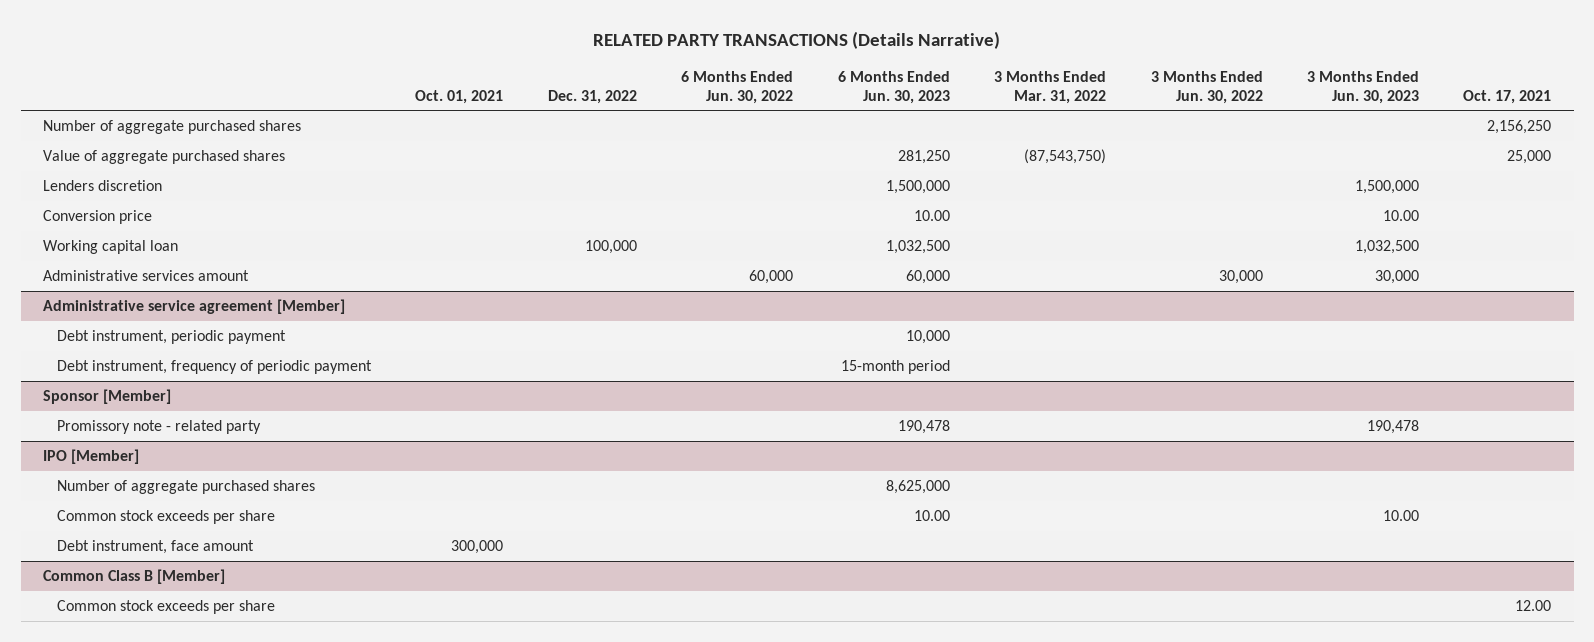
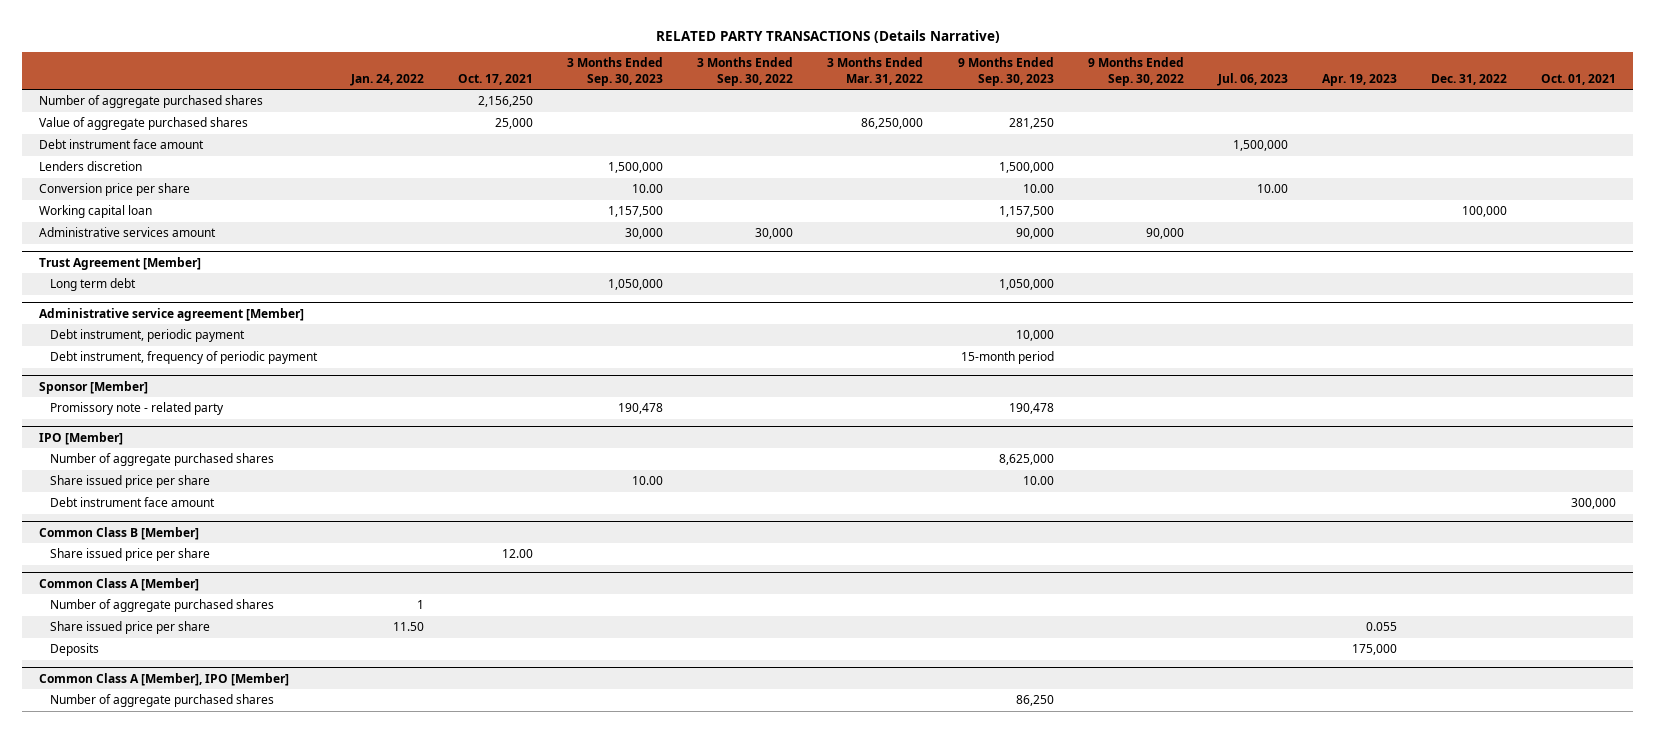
[681,70,794,104] 6 Months Ended Jun. 30, 2022 -> none
[837,70,950,104] 6 Months Ended Jun. 30, 2023 -> none
[1150,70,1263,104] 3 Months Ended Jun. 30, 2022 -> none
[1307,70,1420,104] 3 Months Ended Jun. 30, 2023 -> none
none -> [350,73,425,86] Jan. 24, 2022
none -> [567,57,664,86] 3 Months Ended Sep. 30, 2023
none -> [697,57,794,86] 3 Months Ended Sep. 30, 2022
none -> [957,57,1054,86] 9 Months Ended Sep. 30, 2023
none -> [1087,57,1184,86] 9 Months Ended Sep. 30, 2022
none -> [1216,72,1288,86] Jul. 06, 2023
none -> [1321,73,1397,86] Apr. 19, 2023
[1024,149,1107,165] (87,543,750) -> [861,118,924,130] 86,250,000
none -> [39,139,205,150] Debt instrument face amount
[42,210,152,225] Conversion price -> [39,183,191,197] Conversion price per share
none -> [39,256,202,270] Trust Agreement [Member]
none -> [50,278,137,292] Long term debt
[56,510,275,525] Common stock exceeds per share -> [50,475,211,489] Share issued price per share
[56,540,254,555] Debt instrument, face amount -> [50,497,216,508] Debt instrument face amount
[56,600,275,615] Common stock exceeds per share -> [50,548,211,562] Share issued price per share
none -> [39,577,200,591] Common Class A [Member]
none -> [50,599,275,613] Number of aggregate purchased shares
none -> [50,621,211,635] Share issued price per share
none -> [50,643,100,657] Deposits
none -> [39,672,290,686] Common Class A [Member], IPO [Member]
none -> [50,694,275,708] Number of aggregate purchased shares

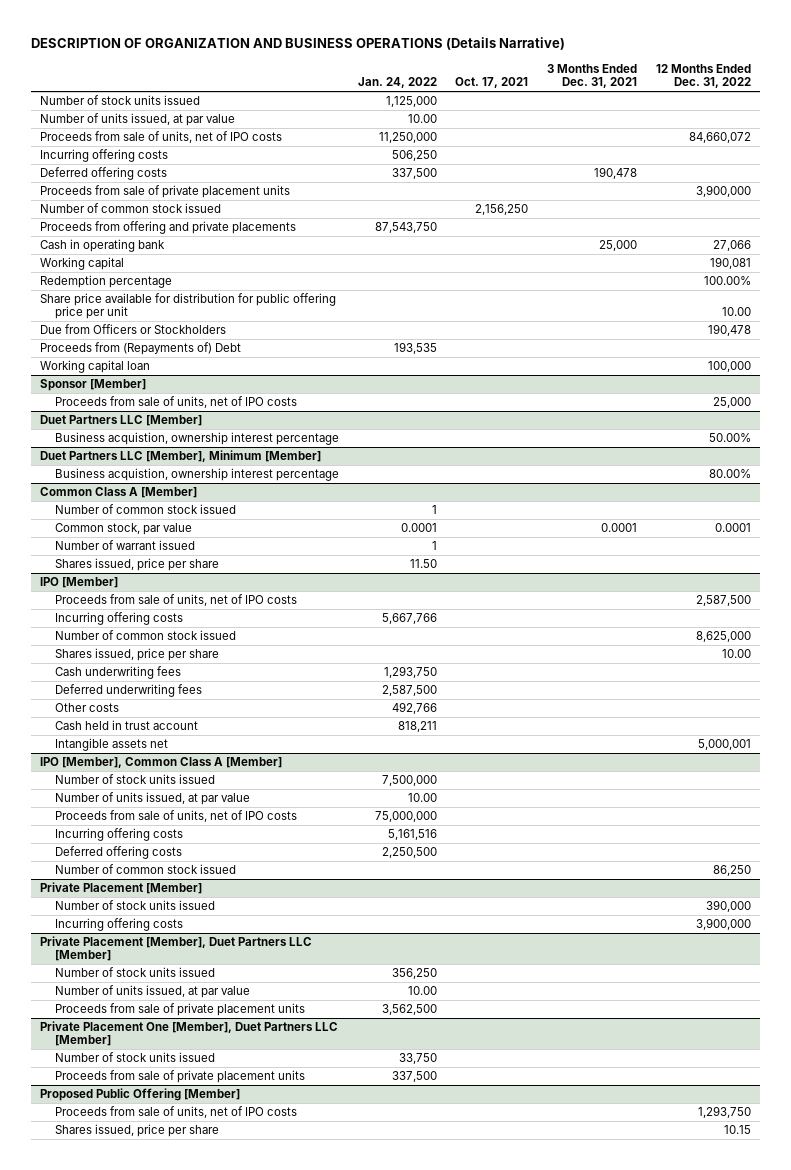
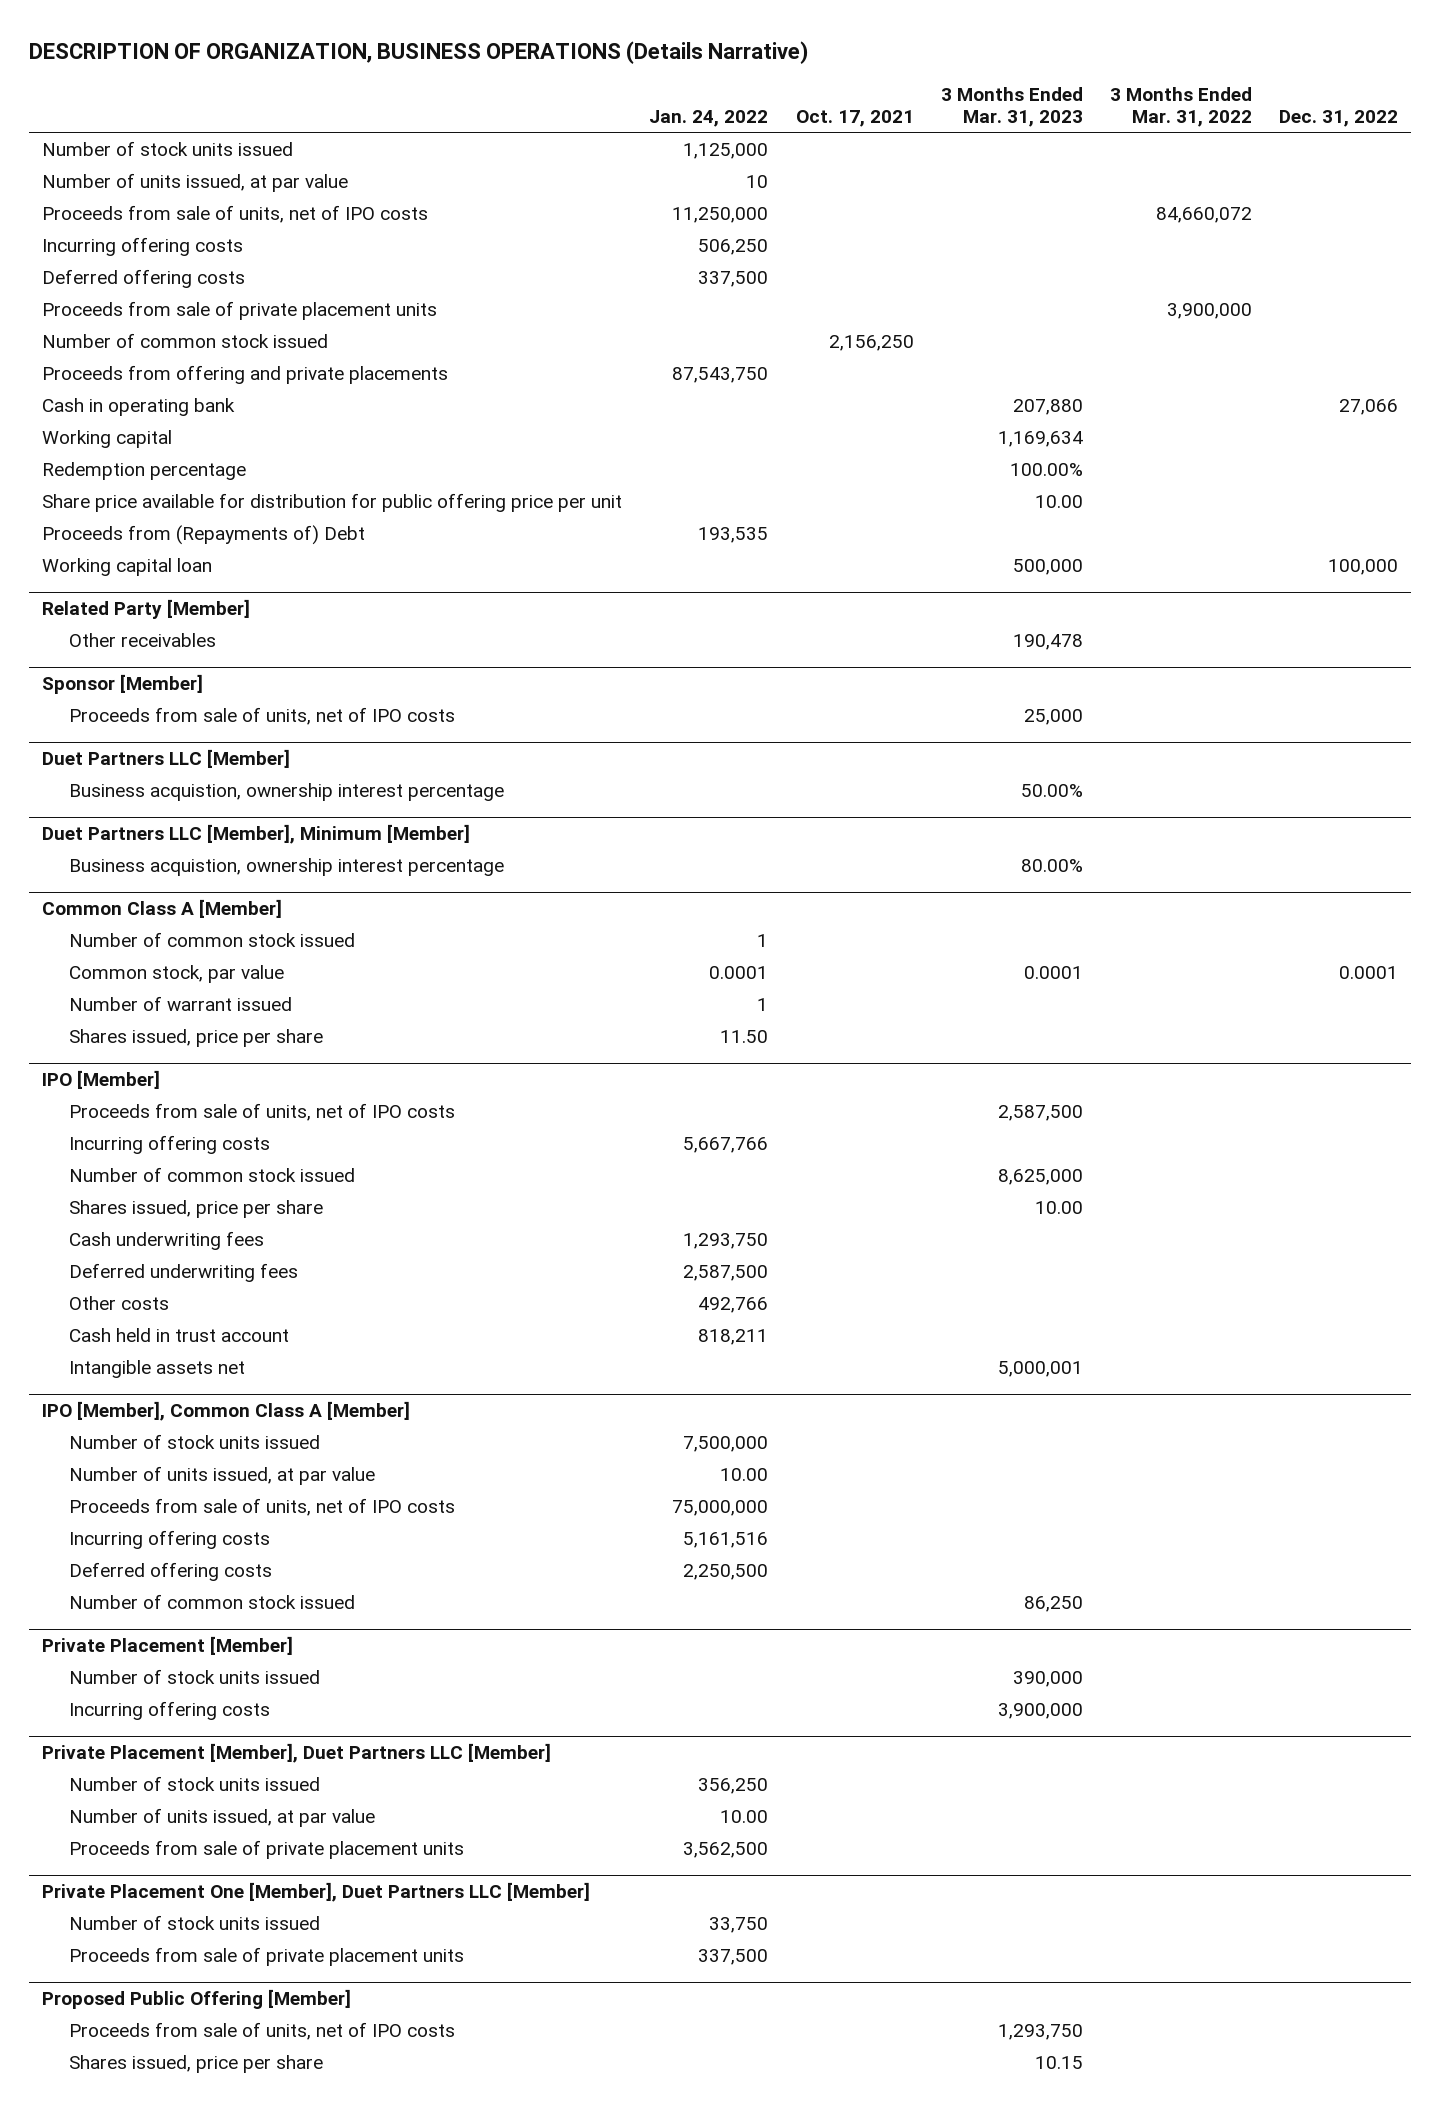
[30,37,565,51] DESCRIPTION OF ORGANIZATION AND BUSINESS OPERATIONS (Details Narrative) -> [28,40,808,64] DESCRIPTION OF ORGANIZATION, BUSINESS OPERATIONS (Details Narrative)
[547,63,638,89] 3 Months Ended Dec. 31, 2021 -> none
[655,63,751,89] 12 Months Ended Dec. 31, 2022 -> none
none -> [940,86,1083,128] 3 Months Ended Mar. 31, 2023
none -> [1109,86,1252,128] 3 Months Ended Mar. 31, 2022
none -> [1278,110,1398,128] Dec. 31, 2022
[407,114,437,124] 10.00 -> [746,174,769,188] 10
[40,324,227,335] Due from Officers or Stockholders -> none
none -> [42,598,251,619] Related Party [Member]
none -> [69,632,217,647] Other receivables

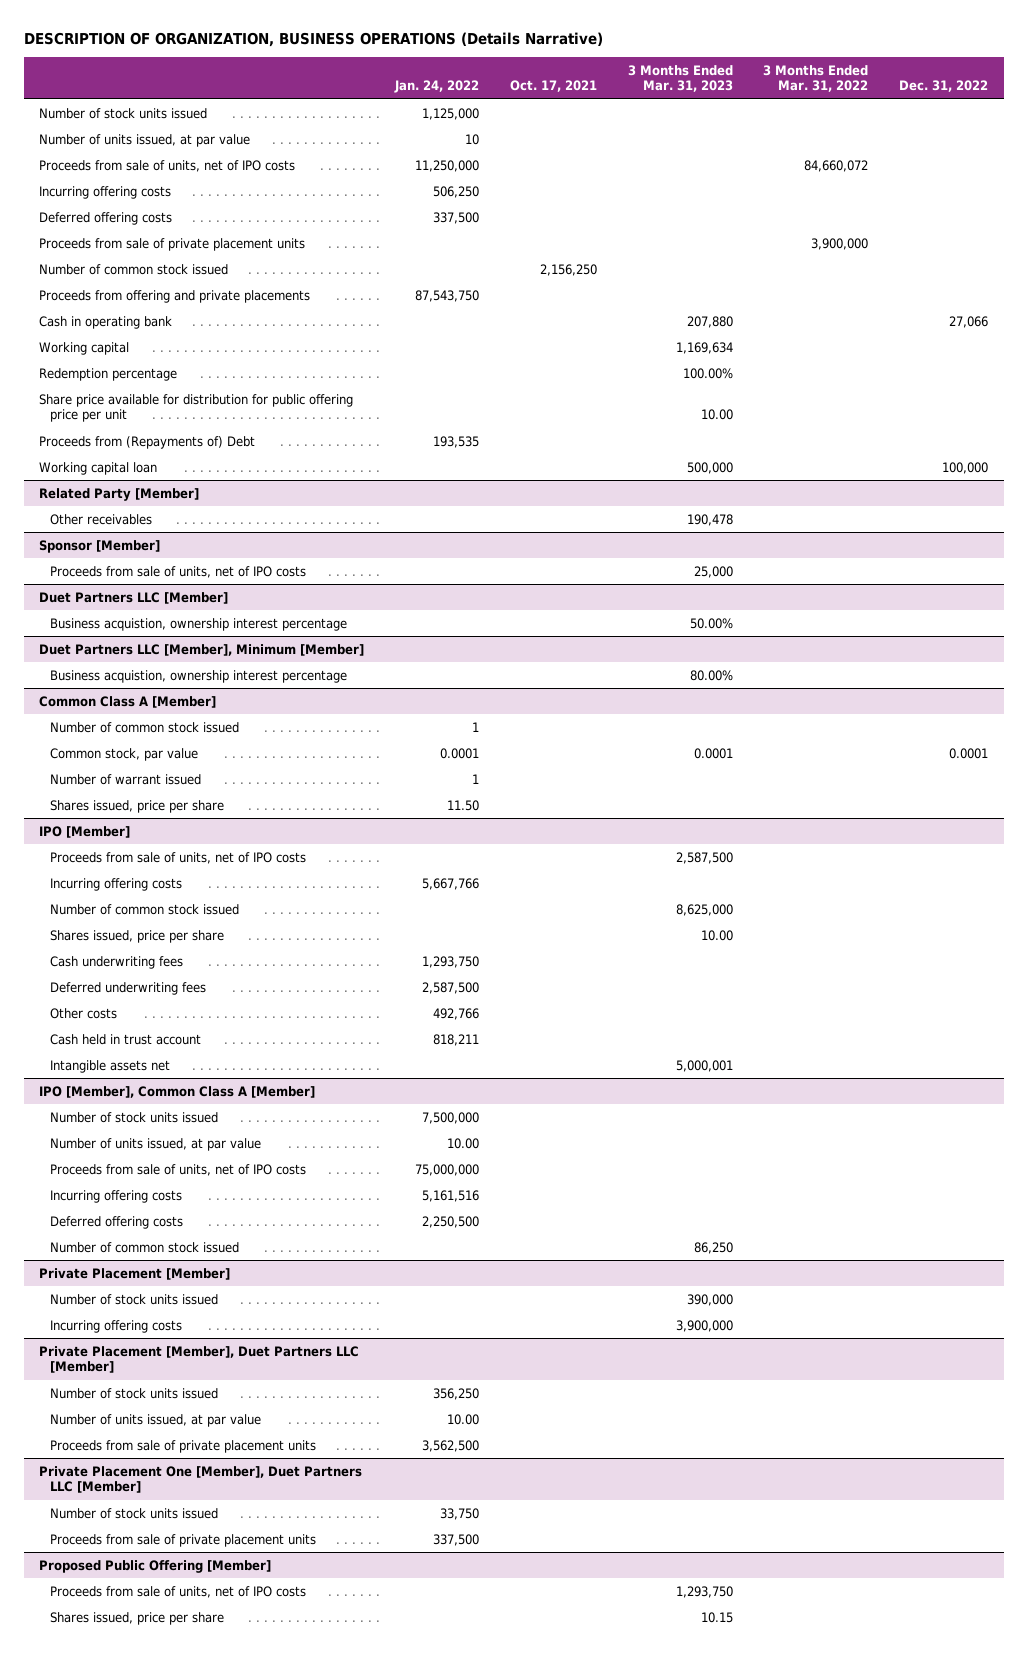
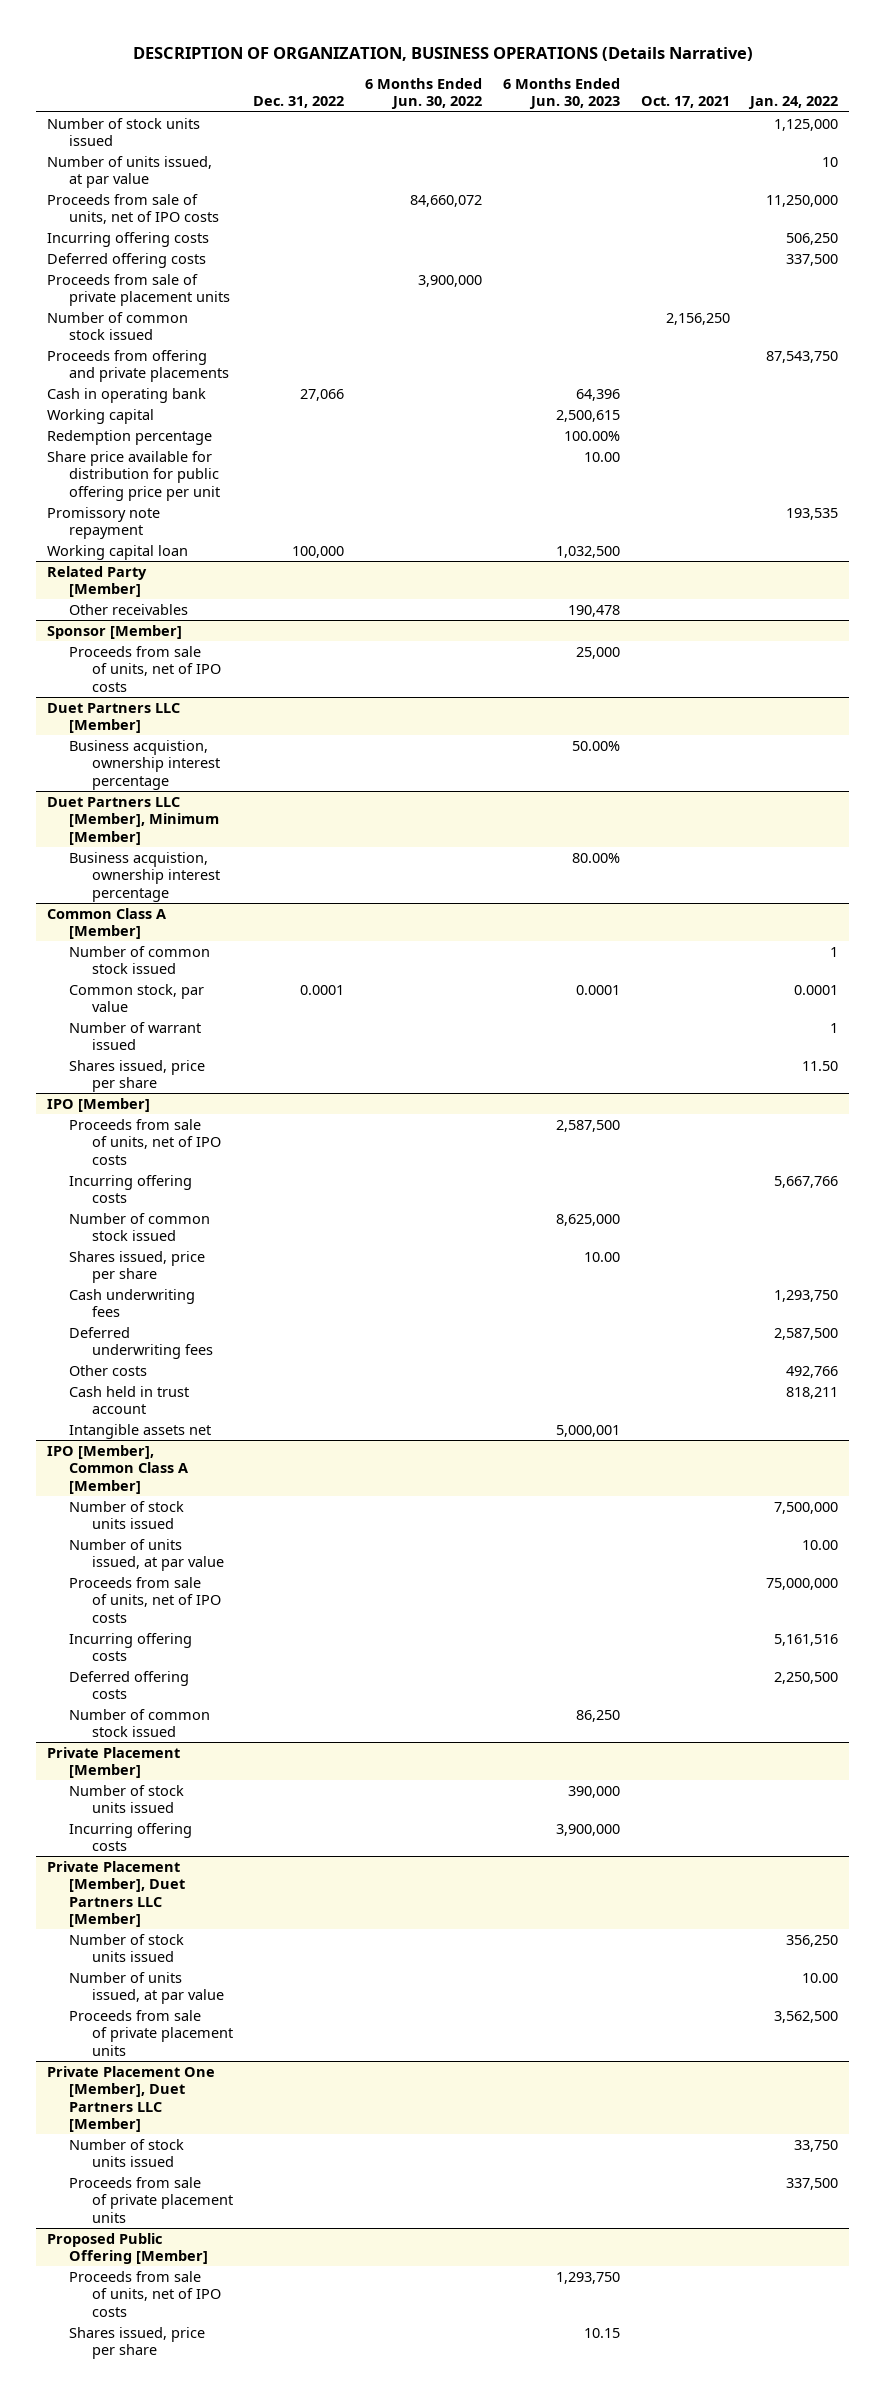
[627,64,733,93] 3 Months Ended Mar. 31, 2023 -> none
[763,64,869,93] 3 Months Ended Mar. 31, 2022 -> none
none -> [365,78,483,110] 6 Months Ended Jun. 30, 2022
none -> [502,78,620,110] 6 Months Ended Jun. 30, 2023
[39,435,256,449] Proceeds from (Repayments of) Debt -> [46,506,160,540] Promissory note repayment

